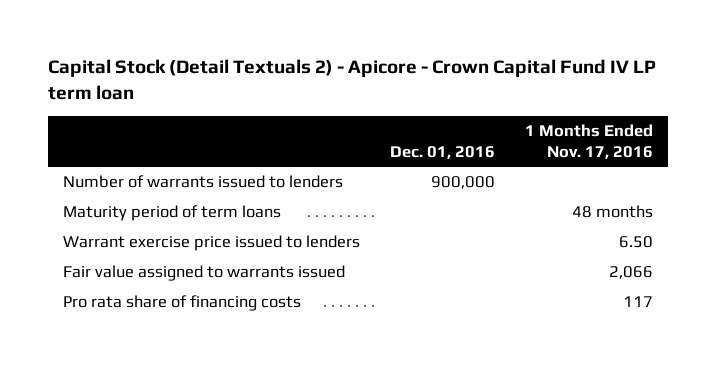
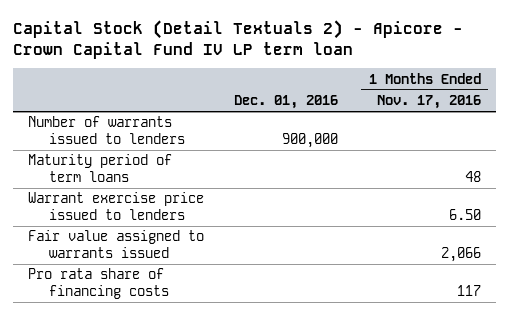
[571,205,653,219] 48 months -> [464,171,481,183] 48

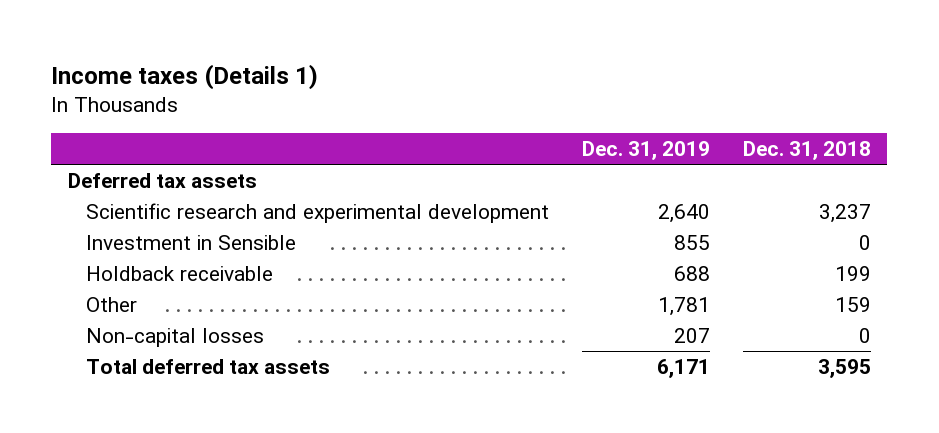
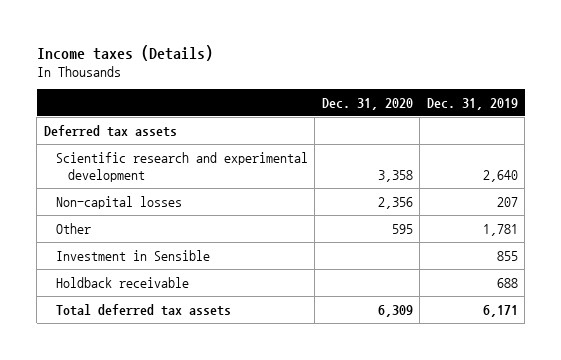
[51,63,319,90] Income taxes (Details 1) -> [36,44,213,61] Income taxes (Details)
[742,141,871,161] Dec. 31, 2018 -> none
none -> [321,97,413,110] Dec. 31, 2020
[86,327,265,347] Non-capital losses -> [55,195,182,209] Non-capital losses
[86,296,138,312] Other -> [55,222,91,234] Other

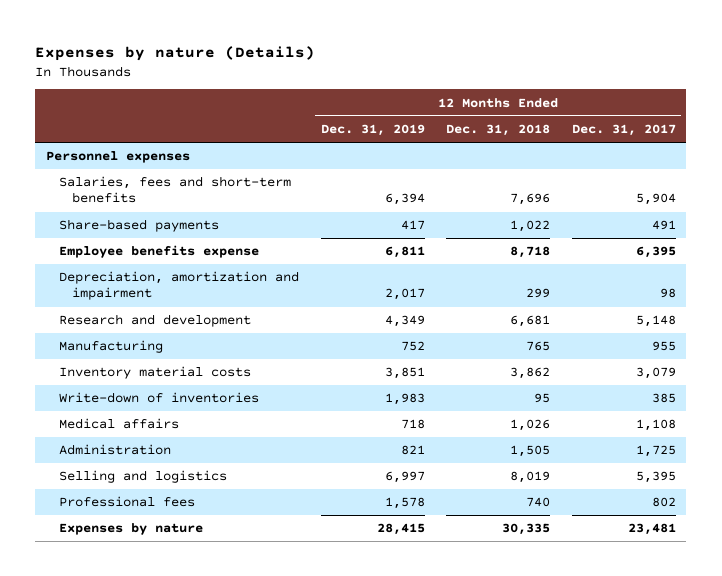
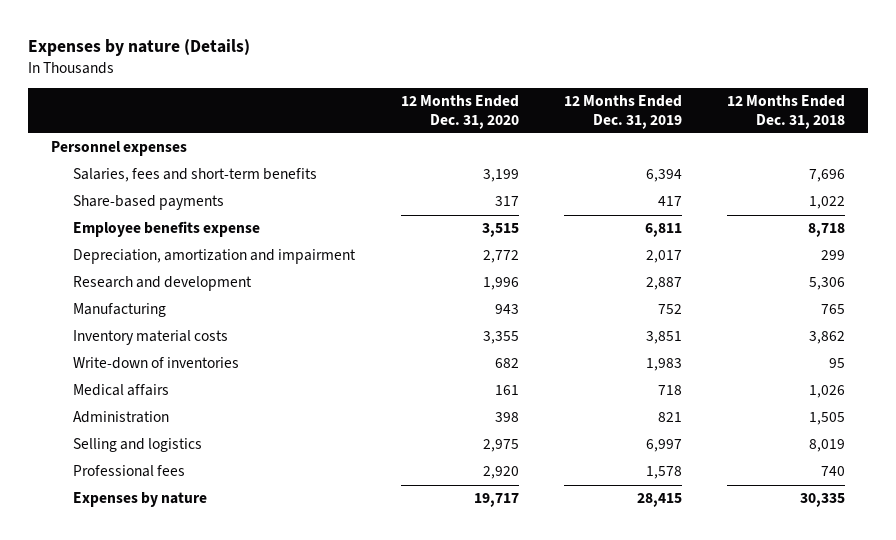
[571,124,676,137] Dec. 31, 2017 -> none
none -> [400,95,519,129] 12 Months Ended Dec. 31, 2020
[384,315,425,328] 4,349 -> [645,277,682,291] 2,887
[510,315,551,328] 6,681 -> [809,277,846,291] 5,306

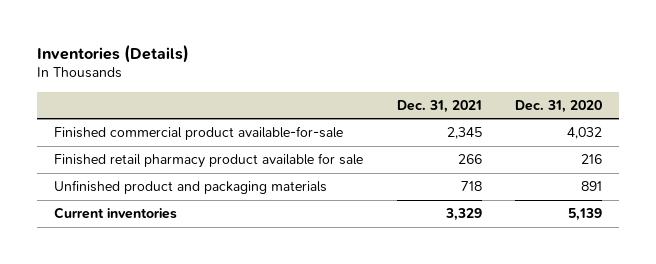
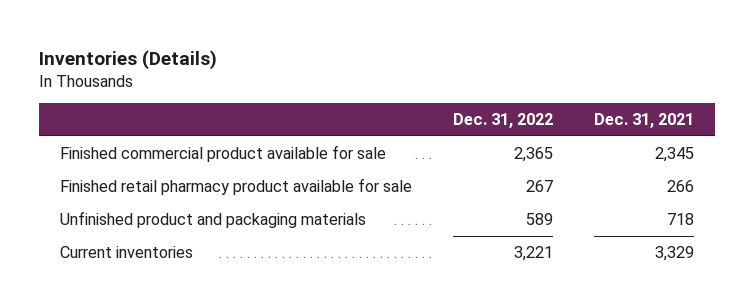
[515,99,603,113] Dec. 31, 2020 -> none
none -> [452,113,553,129] Dec. 31, 2022
[53,126,343,141] Finished commercial product available-for-sale -> [59,145,386,163] Finished commercial product available for sale

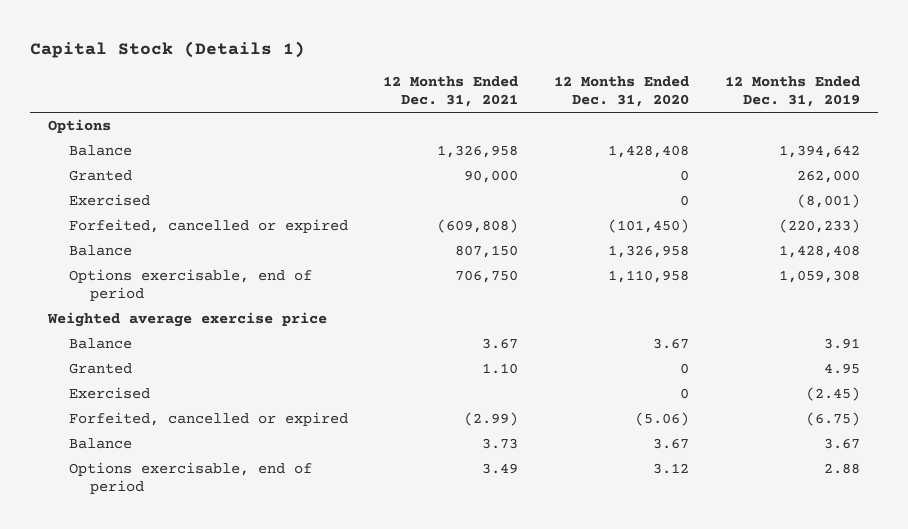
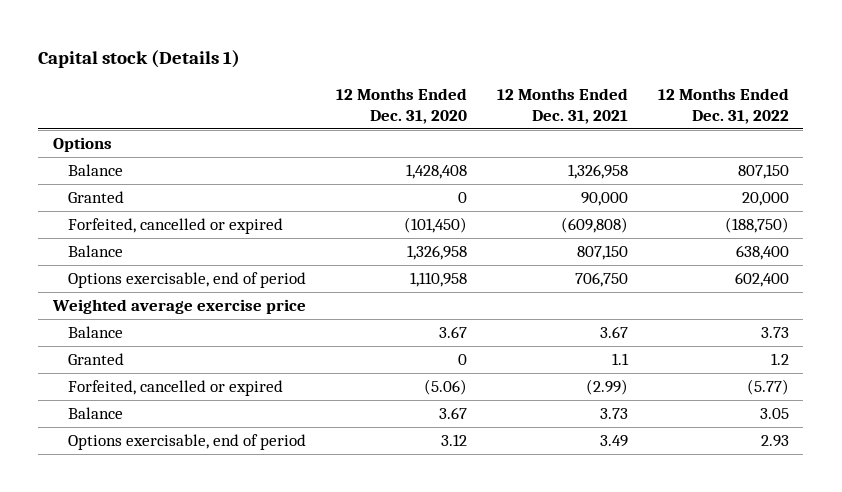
[29,40,305,58] Capital Stock (Details 1) -> [38,50,241,69] Capital stock (Details 1)
[725,76,861,108] 12 Months Ended Dec. 31, 2019 -> none
none -> [657,87,789,124] 12 Months Ended Dec. 31, 2022
[68,193,150,206] Exercised -> none
[68,386,150,399] Exercised -> none
[482,362,519,374] 1.10 -> [611,353,629,366] 1.1

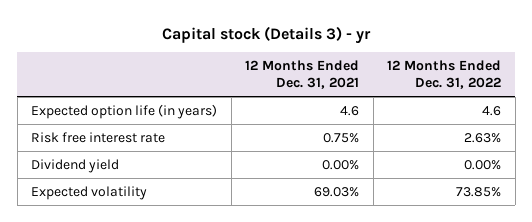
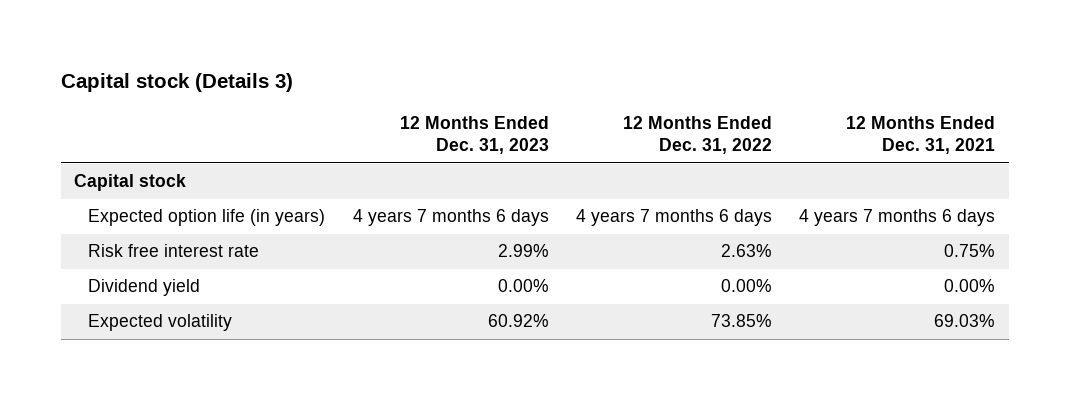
[162,25,372,44] Capital stock (Details 3) - yr -> [60,73,293,93] Capital stock (Details 3)
none -> [399,116,549,155] 12 Months Ended Dec. 31, 2023
none -> [74,174,187,192] Capital stock
[340,105,360,116] 4.6 -> [799,209,996,227] 4 years 7 months 6 days
[482,105,502,116] 4.6 -> [575,209,772,227] 4 years 7 months 6 days

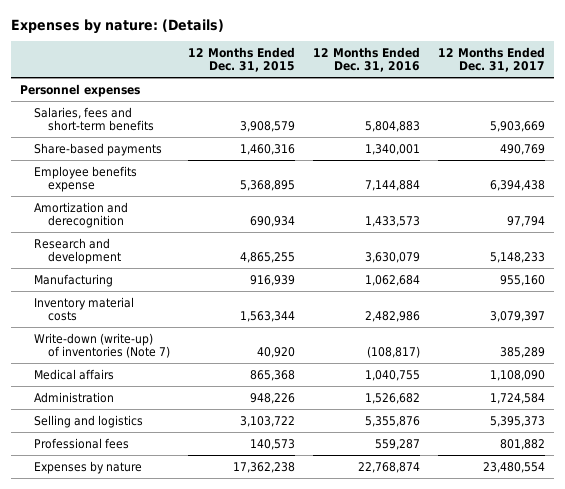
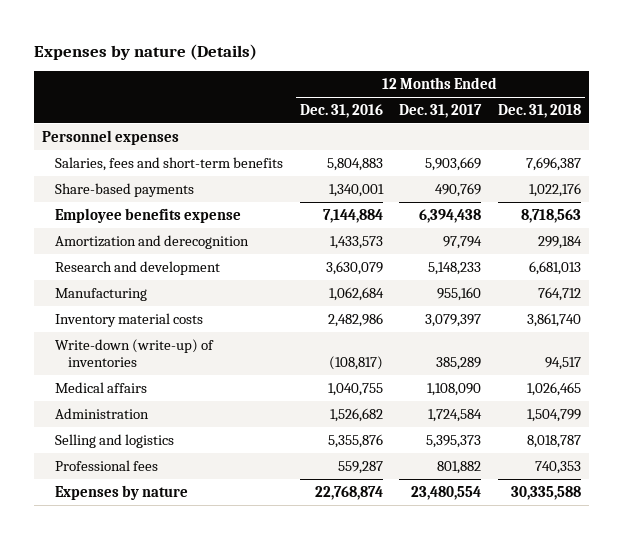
[11,18,225,34] Expenses by nature: (Details) -> [33,43,257,60] Expenses by nature (Details)
[188,46,296,73] 12 Months Ended Dec. 31, 2015 -> none
none -> [498,103,582,118] Dec. 31, 2018
[34,332,171,359] Write-down (write-up) of inventories (Note 7) -> [55,338,215,367] Write-down (write-up) of inventories

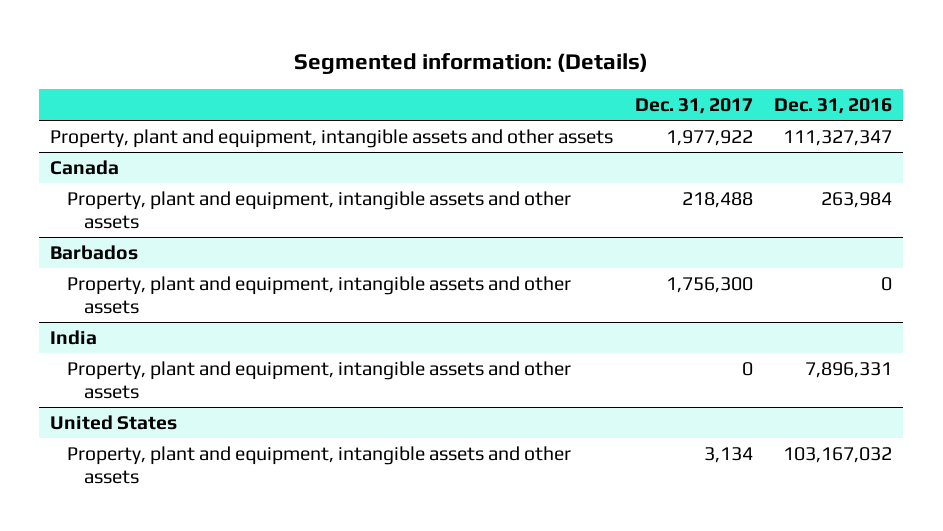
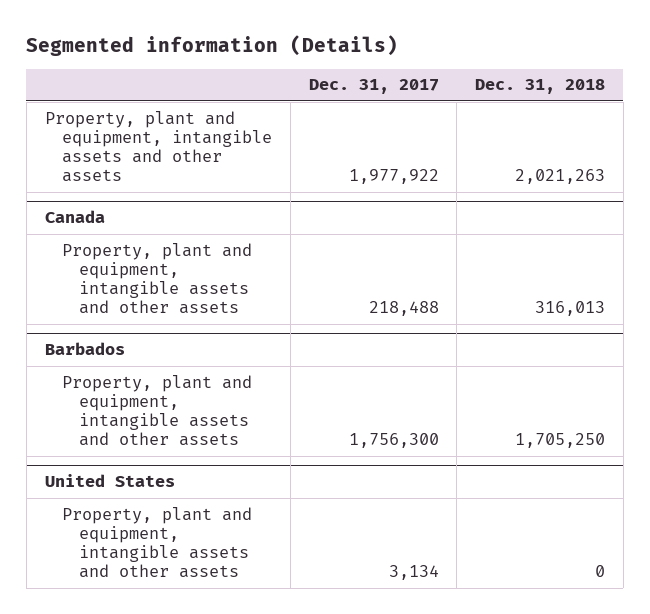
[294,53,649,75] Segmented information: (Details) -> [26,34,399,56] Segmented information (Details)
[774,97,893,114] Dec. 31, 2016 -> none
none -> [475,79,606,95] Dec. 31, 2018
[50,330,98,346] India -> none
[66,361,571,399] Property, plant and equipment, intangible assets and other assets -> none

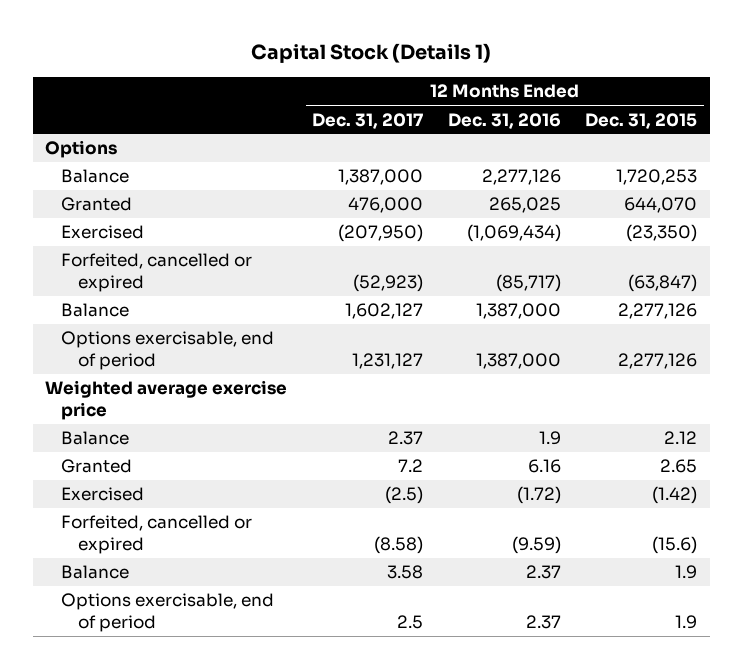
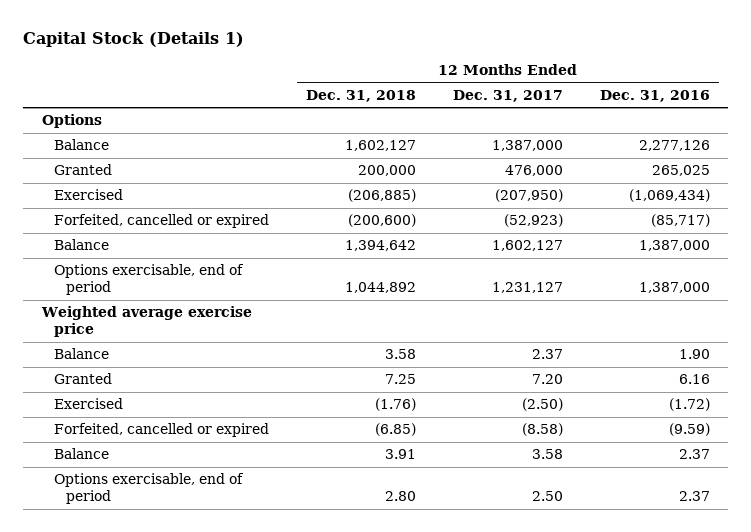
[585,112,698,129] Dec. 31, 2015 -> none
none -> [305,89,416,102] Dec. 31, 2018
[538,431,561,446] 1.9 -> [678,349,710,360] 1.90
[397,459,423,473] 7.2 -> [531,374,563,385] 7.20
[384,486,423,505] (2.5) -> [521,398,563,412] (2.50)
[396,614,423,629] 2.5 -> [531,491,563,502] 2.50

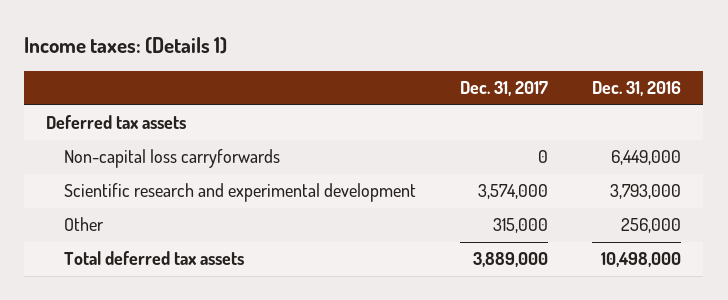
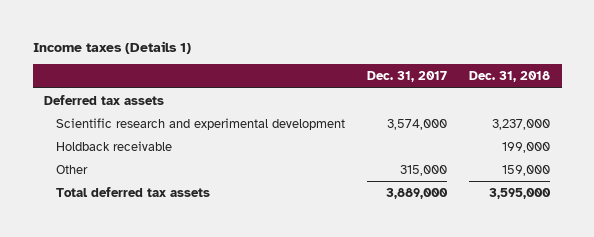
[24,36,228,54] Income taxes: (Details 1) -> [32,40,191,54] Income taxes (Details 1)
[592,81,682,97] Dec. 31, 2016 -> none
none -> [469,71,551,83] Dec. 31, 2018
[63,149,280,169] Non-capital loss carryforwards -> none
none -> [56,140,173,151] Holdback receivable

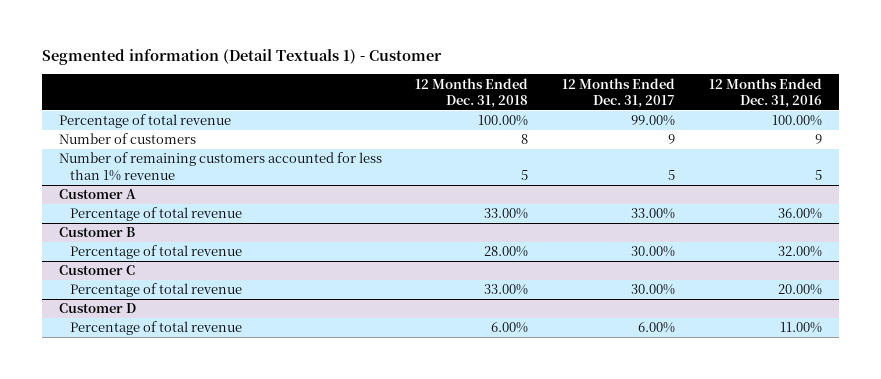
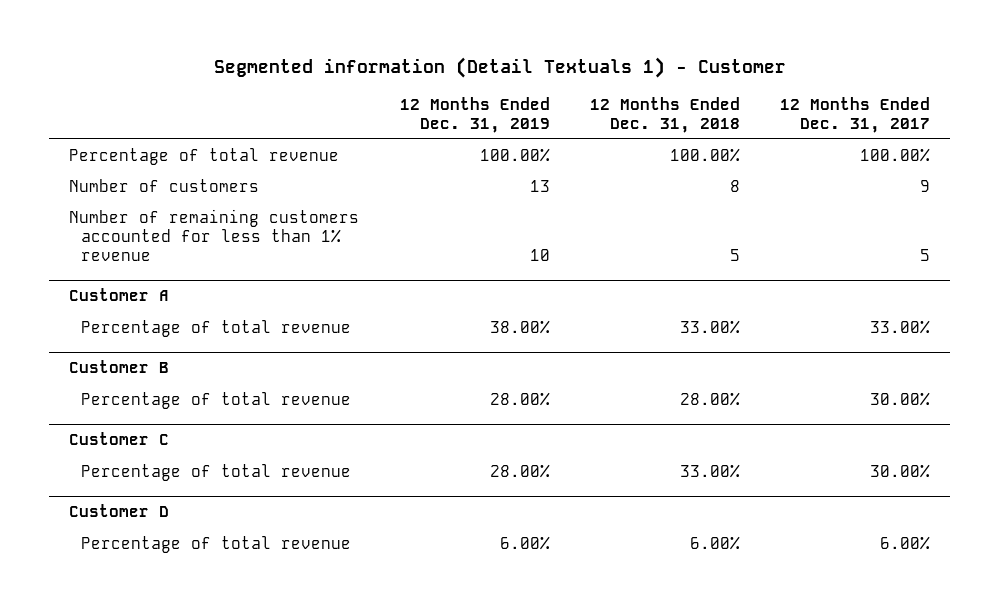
[709,77,823,108] 12 Months Ended Dec. 31, 2016 -> none
none -> [399,96,550,133] 12 Months Ended Dec. 31, 2019
[631,115,676,127] 99.00% -> [860,147,931,162] 100.00%

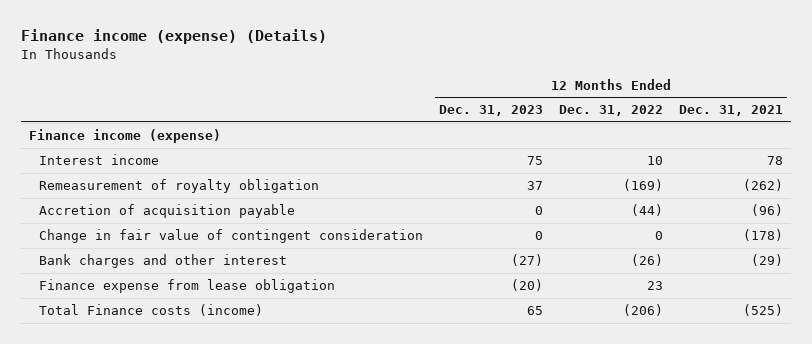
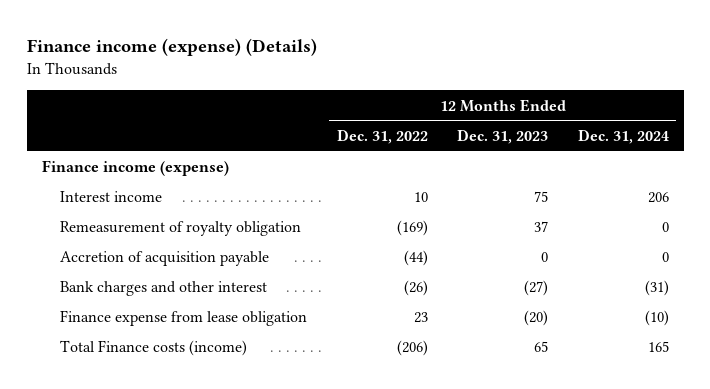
[679,105,784,117] Dec. 31, 2021 -> none
none -> [577,129,669,145] Dec. 31, 2024
[38,229,423,244] Change in fair value of contingent consideration -> none

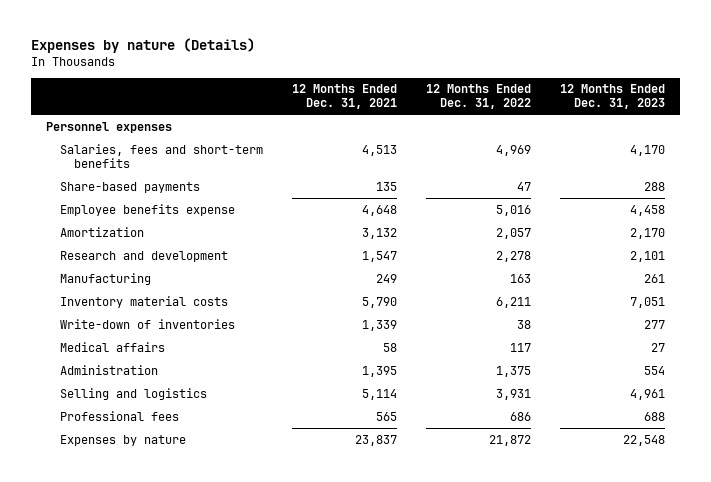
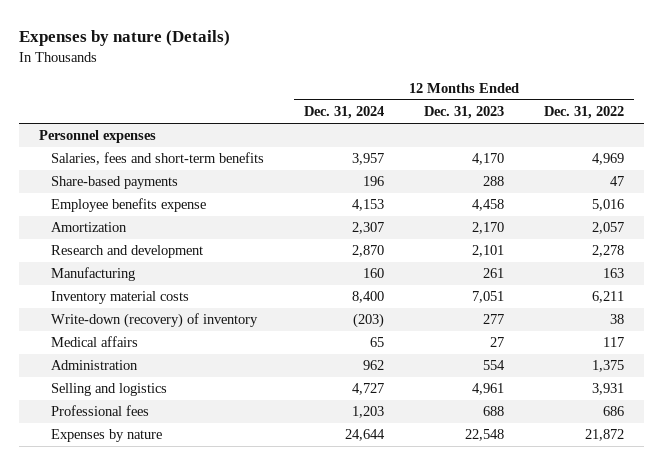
[292,84,398,110] 12 Months Ended Dec. 31, 2021 -> none
none -> [304,106,385,120] Dec. 31, 2024
[59,318,235,329] Write-down of inventories -> [51,313,259,329] Write-down (recovery) of inventory

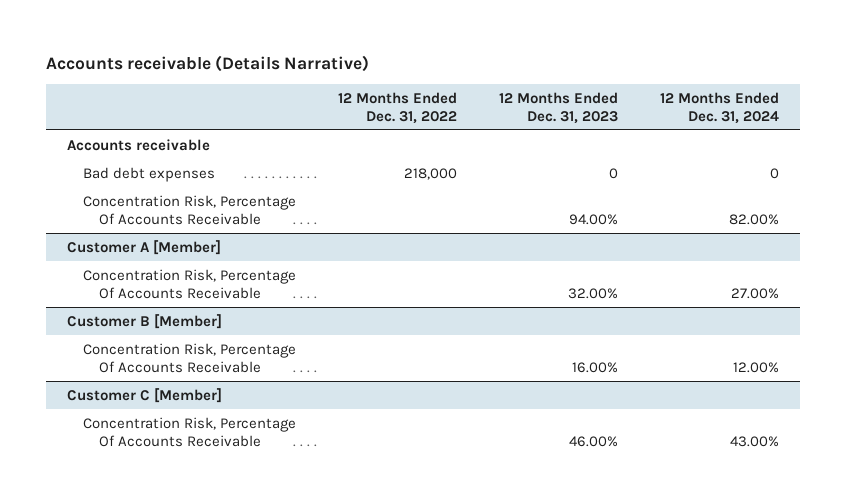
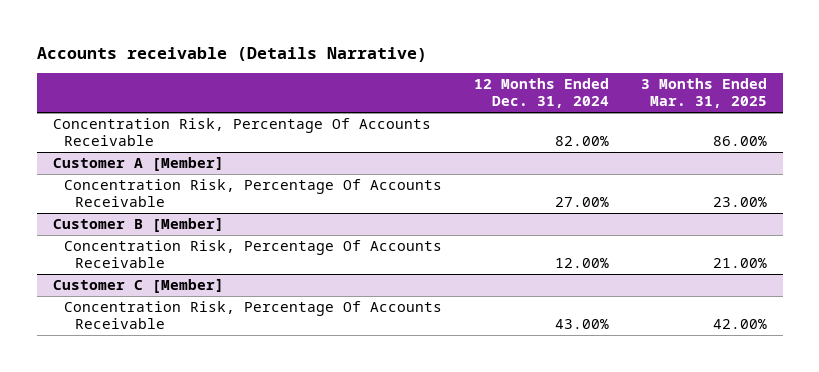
[337,91,457,124] 12 Months Ended Dec. 31, 2022 -> none
[498,91,618,124] 12 Months Ended Dec. 31, 2023 -> none
none -> [640,78,767,109] 3 Months Ended Mar. 31, 2025
[66,138,210,151] Accounts receivable -> none
[82,166,215,182] Bad debt expenses -> none

